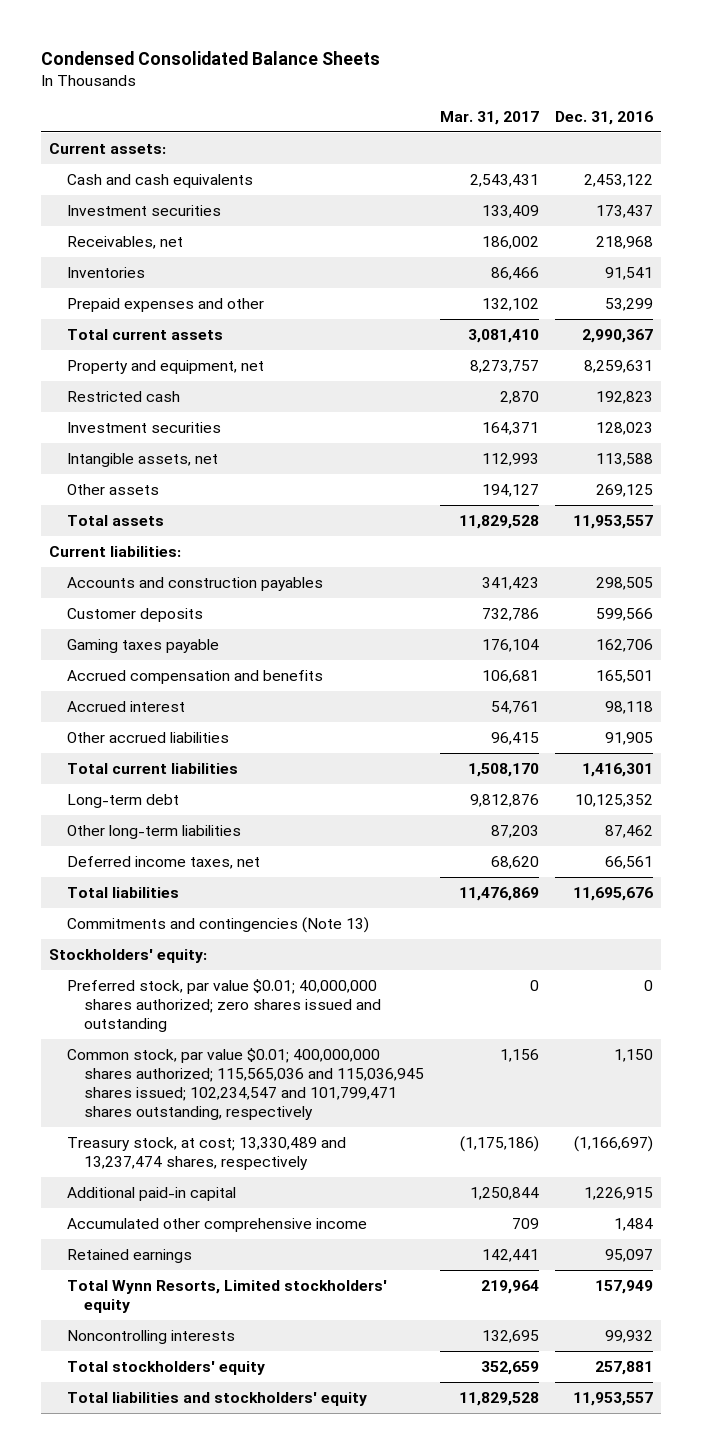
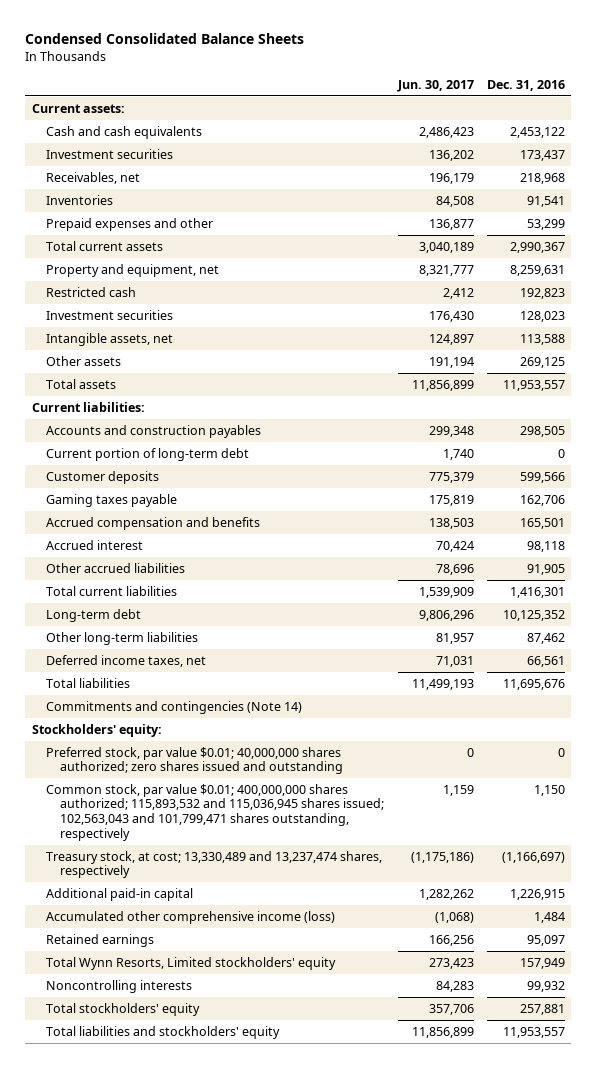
[440,110,540,125] Mar. 31, 2017 -> none
none -> [396,79,474,92] Jun. 30, 2017
none -> [46,447,250,461] Current portion of long-term debt
[66,916,369,933] Commitments and contingencies (Note 13) -> [46,700,303,714] Commitments and contingencies (Note 14)
[66,1047,424,1120] Common stock, par value $0.01; 400,000,000 shares authorized; 115,565,036 and 115,036,945 shares issued; 102,234,547 and 101,799,471 shares outstanding, respectively -> [46,783,385,841] Common stock, par value $0.01; 400,000,000 shares authorized; 115,893,532 and 115,036,945 shares issued; 102,563,043 and 101,799,471 shares outstanding, respectively
[66,1217,367,1232] Accumulated other comprehensive income -> [46,910,336,924] Accumulated other comprehensive income (loss)

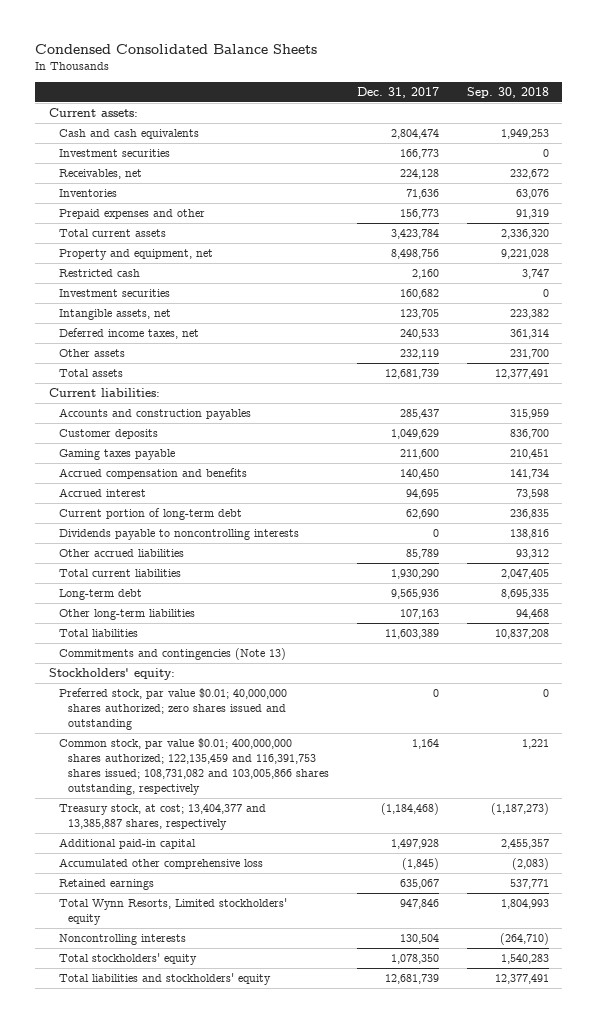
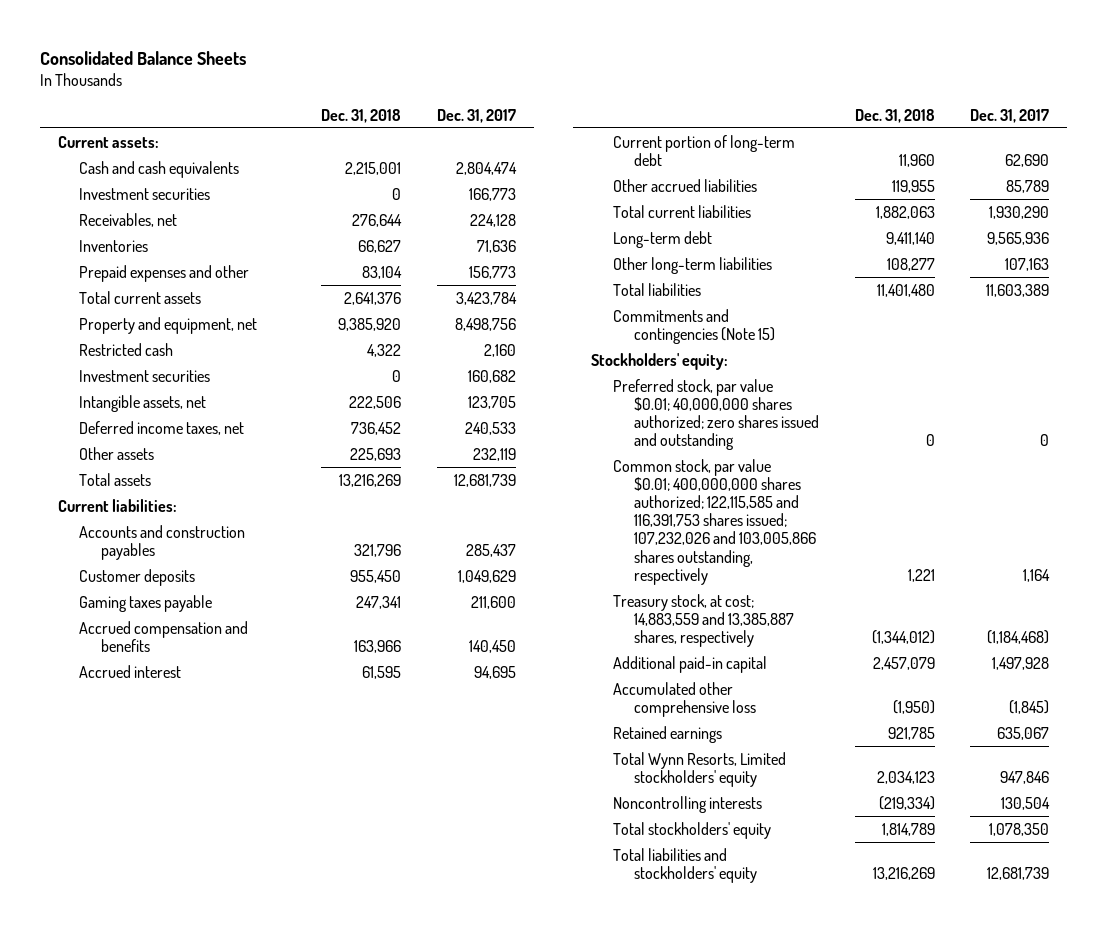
[35,43,318,54] Condensed Consolidated Balance Sheets -> [40,50,247,65] Consolidated Balance Sheets
[466,87,549,99] Sep. 30, 2018 -> none
none -> [321,108,402,123] Dec. 31, 2018
[58,529,299,541] Dividends payable to noncontrolling interests -> none
[58,648,286,661] Commitments and contingencies (Note 13) -> [612,308,775,344] Commitments and contingencies (Note 15)
[58,738,330,796] Common stock, par value $0.01; 400,000,000 shares authorized; 122,135,459 and 116,391,753 shares issued; 108,731,082 and 103,005,866 shares outstanding, respectively -> [612,458,816,585] Common stock, par value $0.01; 400,000,000 shares authorized; 122,115,585 and 116,391,753 shares issued; 107,232,026 and 103,005,866 shares outstanding, respectively
[58,804,266,831] Treasury stock, at cost; 13,404,377 and 13,385,887 shares, respectively -> [612,593,794,648] Treasury stock, at cost; 14,883,559 and 13,385,887 shares, respectively

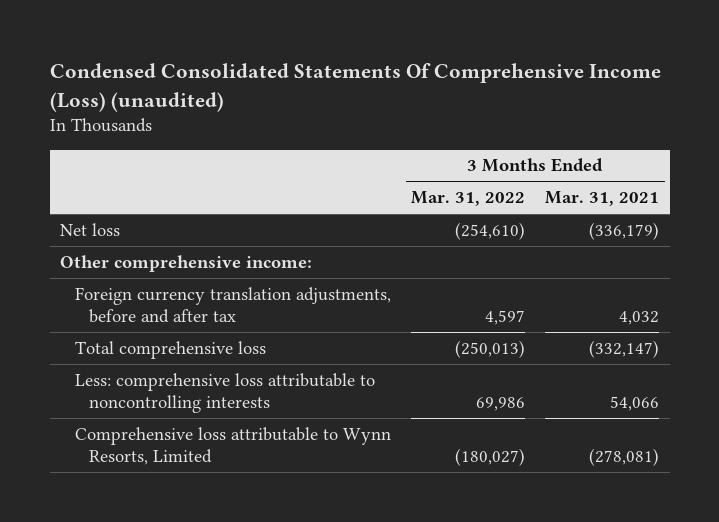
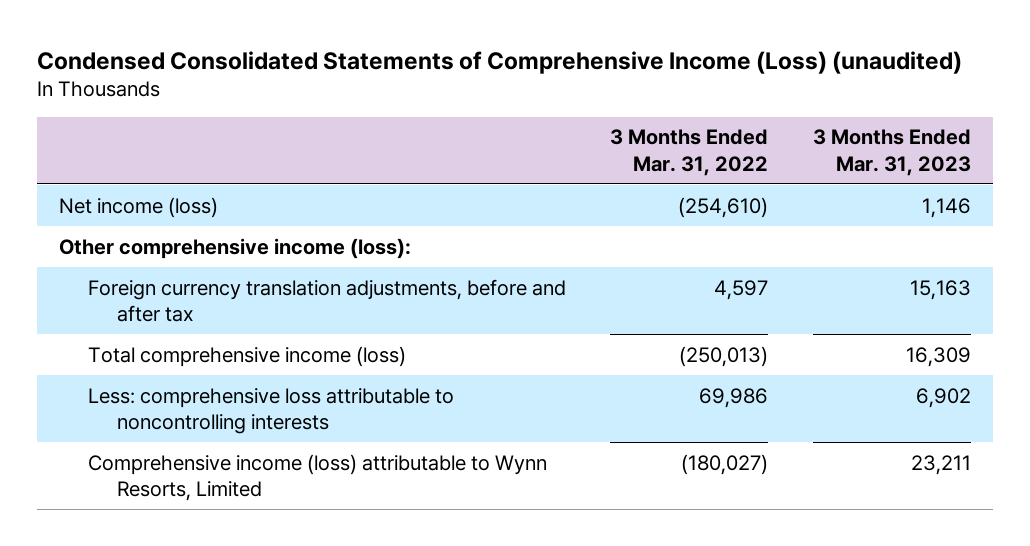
[49,63,661,112] Condensed Consolidated Statements Of Comprehensive Income (Loss) (unaudited) -> [37,50,963,74] Condensed Consolidated Statements of Comprehensive Income (Loss) (unaudited)
[545,191,660,207] Mar. 31, 2021 -> none
none -> [812,129,971,176] 3 Months Ended Mar. 31, 2023
[60,222,121,236] Net loss -> [59,196,219,218] Net income (loss)
[60,254,313,272] Other comprehensive income: -> [59,237,412,259] Other comprehensive income (loss):
[74,340,266,359] Total comprehensive loss -> [87,345,406,367] Total comprehensive income (loss)
[74,426,391,465] Comprehensive loss attributable to Wynn Resorts, Limited -> [87,453,547,501] Comprehensive income (loss) attributable to Wynn Resorts, Limited

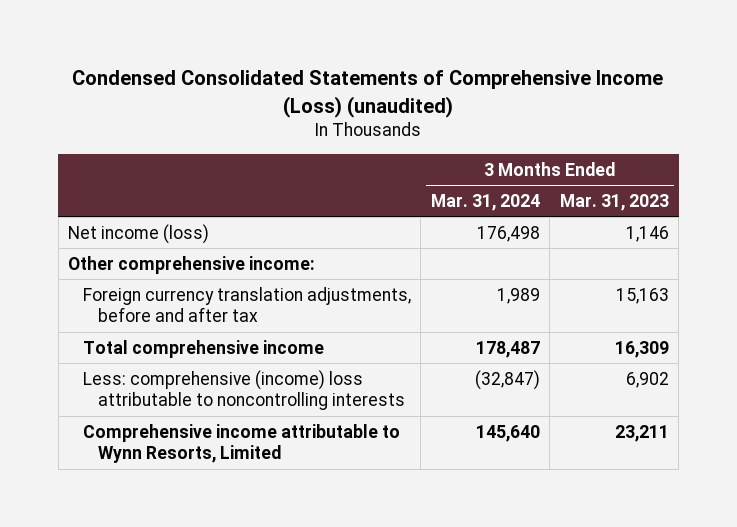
[610,129,769,176] 3 Months Ended Mar. 31, 2022 -> none
none -> [430,194,540,212] Mar. 31, 2024
[59,237,412,259] Other comprehensive income (loss): -> [67,255,315,274] Other comprehensive income:
[87,345,406,367] Total comprehensive income (loss) -> [83,339,325,358] Total comprehensive income
[87,387,454,434] Less: comprehensive loss attributable to noncontrolling interests -> [83,369,406,411] Less: comprehensive (income) loss attributable to noncontrolling interests
[87,453,547,501] Comprehensive income (loss) attributable to Wynn Resorts, Limited -> [83,423,401,464] Comprehensive income attributable to Wynn Resorts, Limited

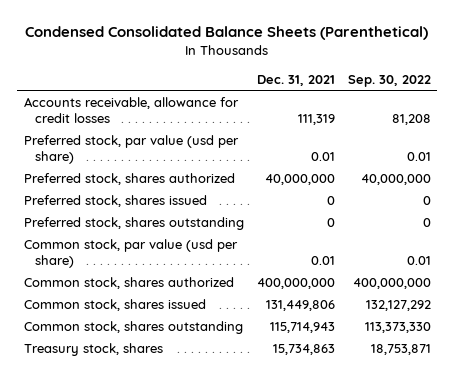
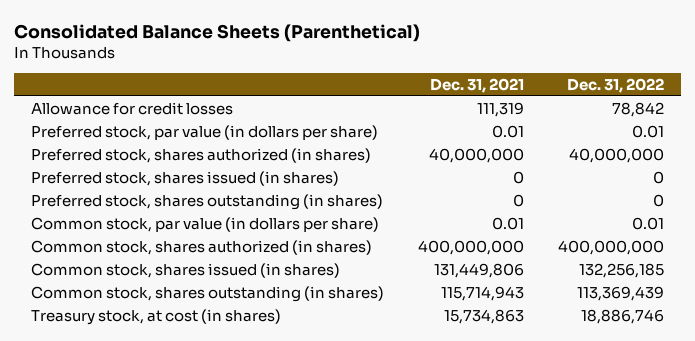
[25,26,429,41] Condensed Consolidated Balance Sheets (Parenthetical) -> [14,23,421,42] Consolidated Balance Sheets (Parenthetical)
[347,74,431,87] Sep. 30, 2022 -> none
none -> [567,77,665,93] Dec. 31, 2022
[23,96,239,123] Accounts receivable, allowance for credit losses -> [31,101,234,115] Allowance for credit losses
[23,134,239,164] Preferred stock, par value (usd per share) -> [31,124,379,140] Preferred stock, par value (in dollars per share)
[23,172,235,185] Preferred stock, shares authorized -> [31,147,372,163] Preferred stock, shares authorized (in shares)
[23,194,207,207] Preferred stock, shares issued -> [31,170,340,186] Preferred stock, shares issued (in shares)
[23,216,244,230] Preferred stock, shares outstanding -> [31,193,384,210] Preferred stock, shares outstanding (in shares)
[23,238,238,268] Common stock, par value (usd per share) -> [31,216,380,232] Common stock, par value (in dollars per share)
[23,276,234,289] Common stock, shares authorized -> [31,239,373,255] Common stock, shares authorized (in shares)
[23,298,206,311] Common stock, shares issued -> [31,262,341,278] Common stock, shares issued (in shares)
[23,320,243,334] Common stock, shares outstanding -> [31,285,385,302] Common stock, shares outstanding (in shares)
[23,342,163,356] Treasury stock, shares -> [31,308,282,325] Treasury stock, at cost (in shares)

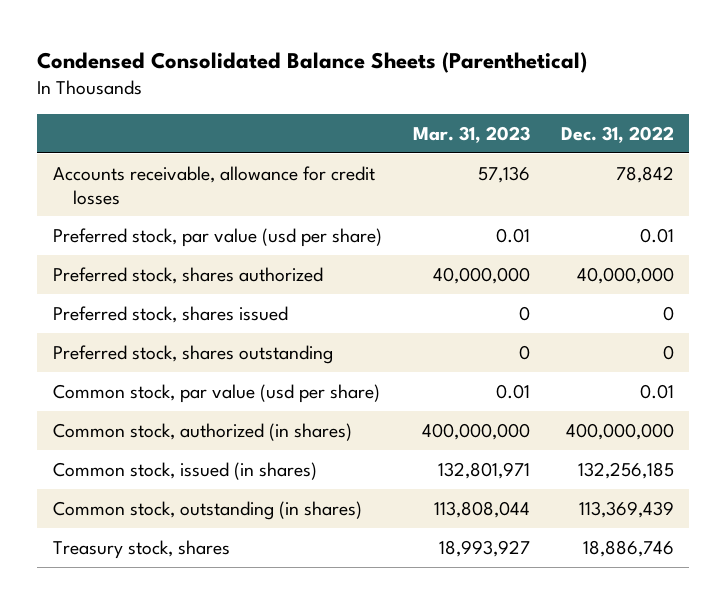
[14,23,421,42] Consolidated Balance Sheets (Parenthetical) -> [36,51,587,73] Condensed Consolidated Balance Sheets (Parenthetical)
[430,77,525,93] Dec. 31, 2021 -> none
none -> [412,125,530,143] Mar. 31, 2023
[31,101,234,115] Allowance for credit losses -> [52,165,375,205] Accounts receivable, allowance for credit losses
[31,124,379,140] Preferred stock, par value (in dollars per share) -> [52,227,382,247] Preferred stock, par value (usd per share)
[31,147,372,163] Preferred stock, shares authorized (in shares) -> [52,266,323,284] Preferred stock, shares authorized
[31,170,340,186] Preferred stock, shares issued (in shares) -> [52,305,288,323] Preferred stock, shares issued
[31,193,384,210] Preferred stock, shares outstanding (in shares) -> [52,344,333,364] Preferred stock, shares outstanding
[31,216,380,232] Common stock, par value (in dollars per share) -> [52,383,380,403] Common stock, par value (usd per share)
[31,239,373,255] Common stock, shares authorized (in shares) -> [52,422,352,441] Common stock, authorized (in shares)
[31,262,341,278] Common stock, shares issued (in shares) -> [52,461,317,480] Common stock, issued (in shares)
[31,285,385,302] Common stock, shares outstanding (in shares) -> [52,500,362,520] Common stock, outstanding (in shares)
[31,308,282,325] Treasury stock, at cost (in shares) -> [52,539,230,559] Treasury stock, shares

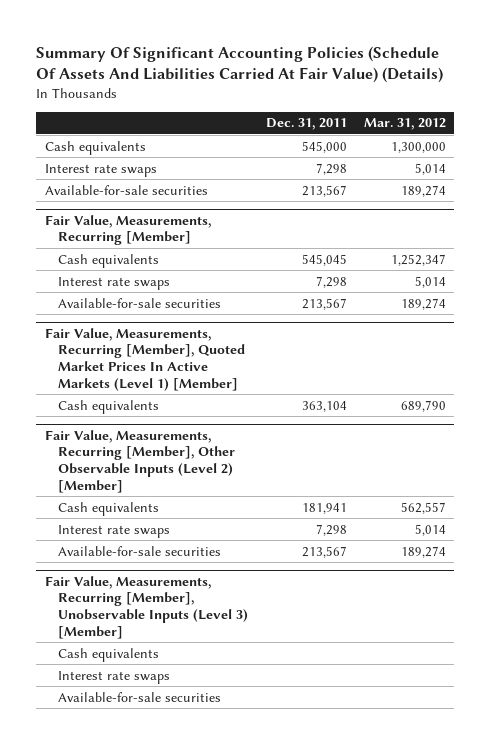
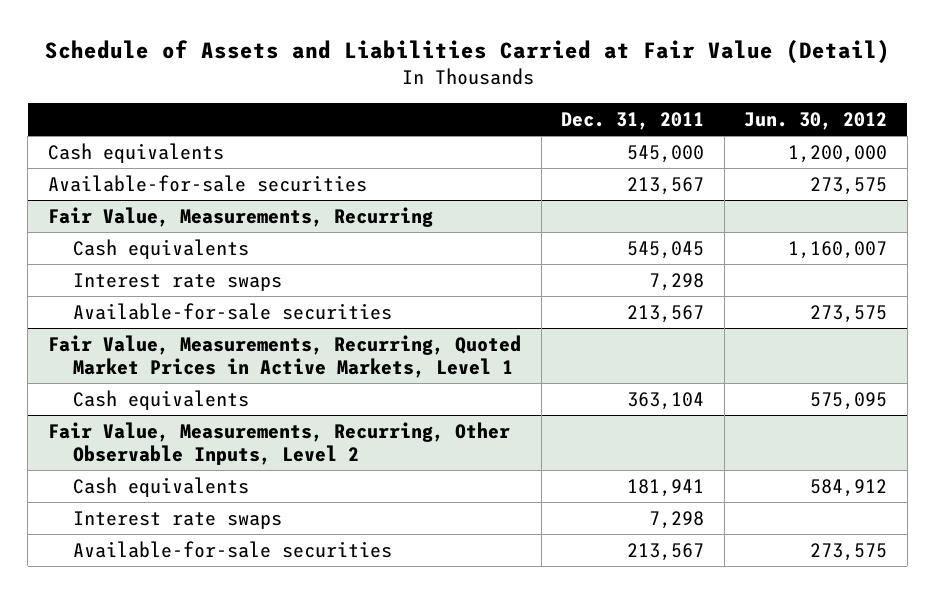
[36,45,444,84] Summary Of Significant Accounting Policies (Schedule Of Assets And Liabilities Carried At Fair Value) (Details) -> [44,39,890,63] Schedule of Assets and Liabilities Carried at Fair Value (Detail)
[363,118,446,131] Mar. 31, 2012 -> none
none -> [744,112,888,131] Jun. 30, 2012
[44,163,157,177] Interest rate swaps -> none
[44,214,211,246] Fair Value, Measurements, Recurring [Member] -> [47,206,433,227] Fair Value, Measurements, Recurring
[44,327,246,391] Fair Value, Measurements, Recurring [Member], Quoted Market Prices In Active Markets (Level 1) [Member] -> [47,334,521,378] Fair Value, Measurements, Recurring, Quoted Market Prices in Active Markets, Level 1
[44,429,236,493] Fair Value, Measurements, Recurring [Member], Other Observable Inputs (Level 2) [Member] -> [47,421,510,465] Fair Value, Measurements, Recurring, Other Observable Inputs, Level 2
[44,575,249,639] Fair Value, Measurements, Recurring [Member], Unobservable Inputs (Level 3) [Member] -> none
[58,647,160,662] Cash equivalents -> none
[58,670,171,684] Interest rate swaps -> none
[58,691,222,702] Available-for-sale securities -> none

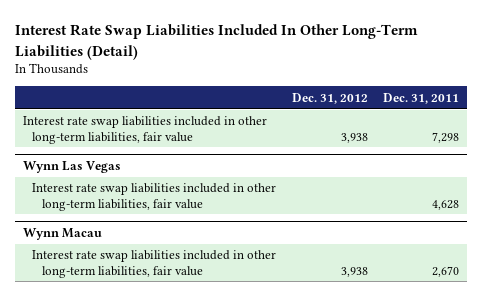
[44,39,890,63] Schedule of Assets and Liabilities Carried at Fair Value (Detail) -> [14,24,418,60] Interest Rate Swap Liabilities Included In Other Long-Term Liabilities (Detail)
[744,112,888,131] Jun. 30, 2012 -> none
none -> [291,92,368,104] Dec. 31, 2012
[47,142,224,163] Cash equivalents -> none
[47,174,367,192] Available-for-sale securities -> none
[47,206,433,227] Fair Value, Measurements, Recurring -> none
[72,238,249,259] Cash equivalents -> none
[72,302,392,320] Available-for-sale securities -> none
[47,334,521,378] Fair Value, Measurements, Recurring, Quoted Market Prices in Active Markets, Level 1 -> none
[72,389,249,410] Cash equivalents -> none
[47,421,510,465] Fair Value, Measurements, Recurring, Other Observable Inputs, Level 2 -> none
[72,476,249,497] Cash equivalents -> none
[72,540,392,558] Available-for-sale securities -> none
[72,272,282,291] Interest rate swaps -> [22,116,267,144] Interest rate swap liabilities included in other long-term liabilities, fair value
none -> [22,160,121,173] Wynn Las Vegas
[72,510,282,529] Interest rate swaps -> [32,183,277,211] Interest rate swap liabilities included in other long-term liabilities, fair value
[649,510,705,529] 7,298 -> [432,199,460,210] 4,628
none -> [22,227,102,240] Wynn Macau
none -> [32,250,277,278] Interest rate swap liabilities included in other long-term liabilities, fair value

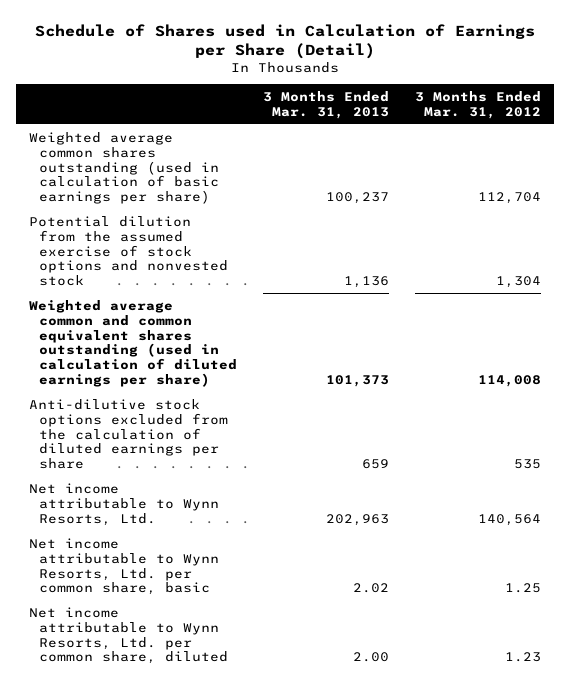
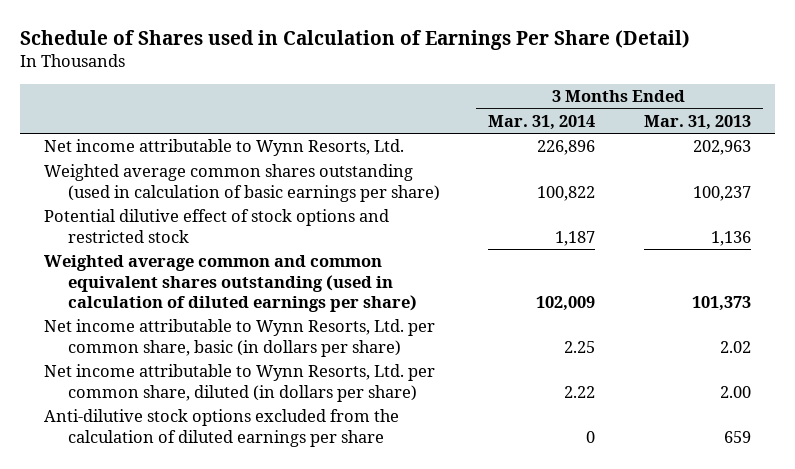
[35,23,536,59] Schedule of Shares used in Calculation of Earnings per Share (Detail) -> [19,30,690,51] Schedule of Shares used in Calculation of Earnings Per Share (Detail)
[415,90,542,119] 3 Months Ended Mar. 31, 2012 -> none
none -> [488,114,596,130] Mar. 31, 2014
[29,482,220,526] Net income attributable to Wynn Resorts, Ltd. -> [43,139,404,157] Net income attributable to Wynn Resorts, Ltd.
[29,215,229,287] Potential dilution from the assumed exercise of stock options and nonvested stock -> [43,209,389,243] Potential dilutive effect of stock options and restricted stock
none -> [43,319,435,357] Net income attributable to Wynn Resorts, Ltd. per common share, basic (in dollars per share)
none -> [43,364,435,402] Net income attributable to Wynn Resorts, Ltd. per common share, diluted (in dollars per share)
[29,537,220,596] Net income attributable to Wynn Resorts, Ltd. per common share, basic -> none
[29,606,229,665] Net income attributable to Wynn Resorts, Ltd. per common share, diluted -> none

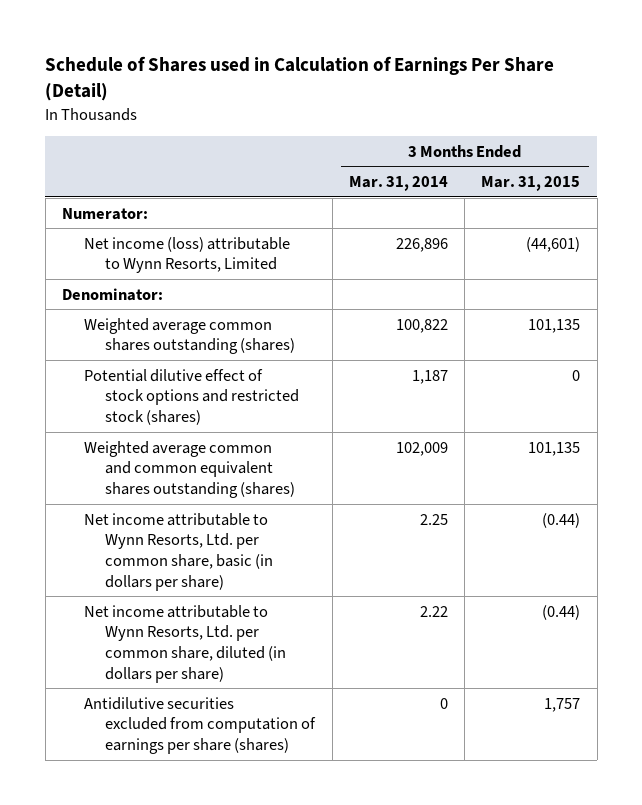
[643,114,751,130] Mar. 31, 2013 -> none
none -> [481,176,581,192] Mar. 31, 2015
none -> [61,207,148,220] Numerator:
[43,139,404,157] Net income attributable to Wynn Resorts, Ltd. -> [83,236,290,274] Net income (loss) attributable to Wynn Resorts, Limited
none -> [61,287,163,301] Denominator:
[43,164,440,202] Weighted average common shares outstanding (used in calculation of basic earnings per share) -> [83,317,296,355] Weighted average common shares outstanding (shares)
[43,209,389,243] Potential dilutive effect of stock options and restricted stock -> [83,368,300,425] Potential dilutive effect of stock options and restricted stock (shares)
[43,255,417,312] Weighted average common and common equivalent shares outstanding (used in calculation of diluted earnings per share) -> [83,440,296,498] Weighted average common and common equivalent shares outstanding (shares)
[43,409,399,447] Anti-dilutive stock options excluded from the calculation of diluted earnings per share -> [83,696,317,754] Antidilutive securities excluded from computation of earnings per share (shares)

